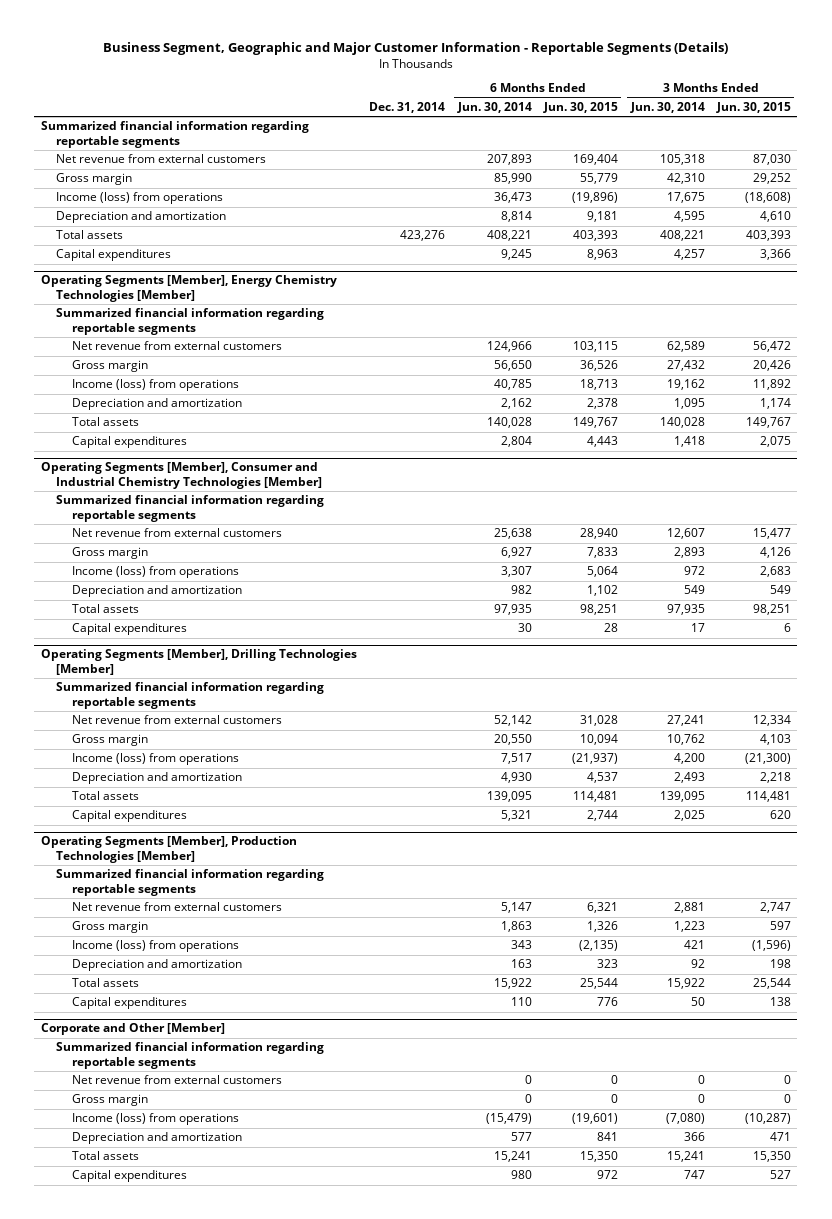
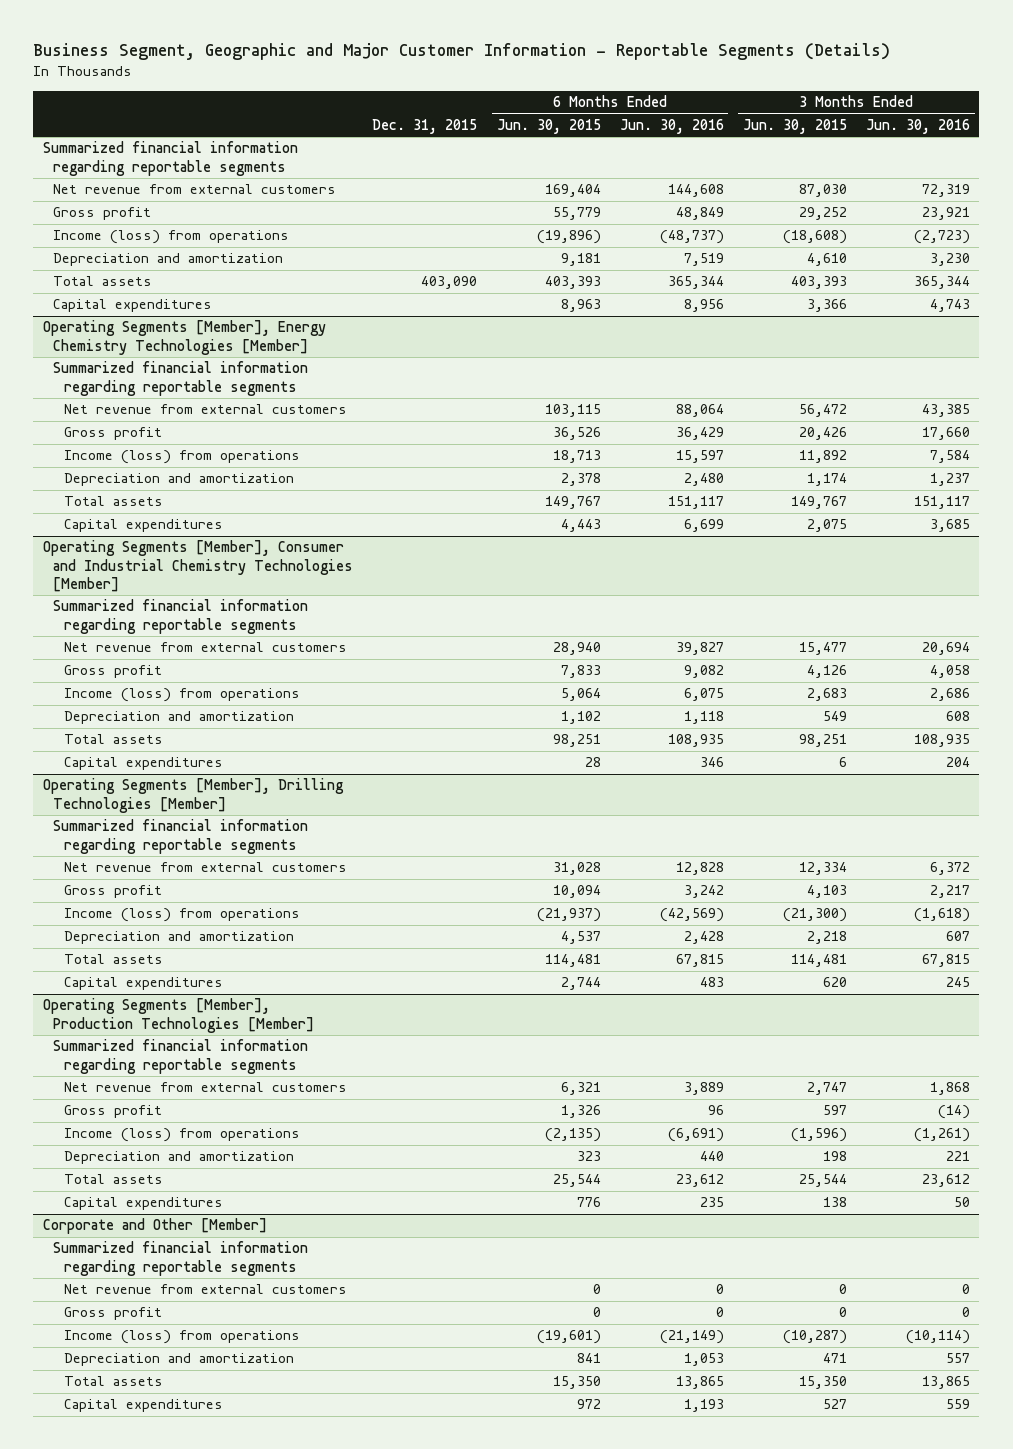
[369,101,446,113] Dec. 31, 2014 -> none
[456,101,532,113] Jun. 30, 2014 -> none
[629,101,705,113] Jun. 30, 2014 -> none
none -> [372,118,478,134] Dec. 31, 2015
none -> [619,118,724,134] Jun. 30, 2016
none -> [865,118,970,134] Jun. 30, 2016
[56,173,133,186] Gross margin -> [53,207,152,221] Gross profit
[71,360,148,373] Gross margin -> [63,427,162,441] Gross profit
[71,547,148,560] Gross margin -> [63,665,162,679] Gross profit
[71,734,148,747] Gross margin -> [63,885,162,899] Gross profit
[71,921,148,934] Gross margin -> [63,1105,162,1119] Gross profit
[71,1094,148,1107] Gross margin -> [63,1307,162,1321] Gross profit

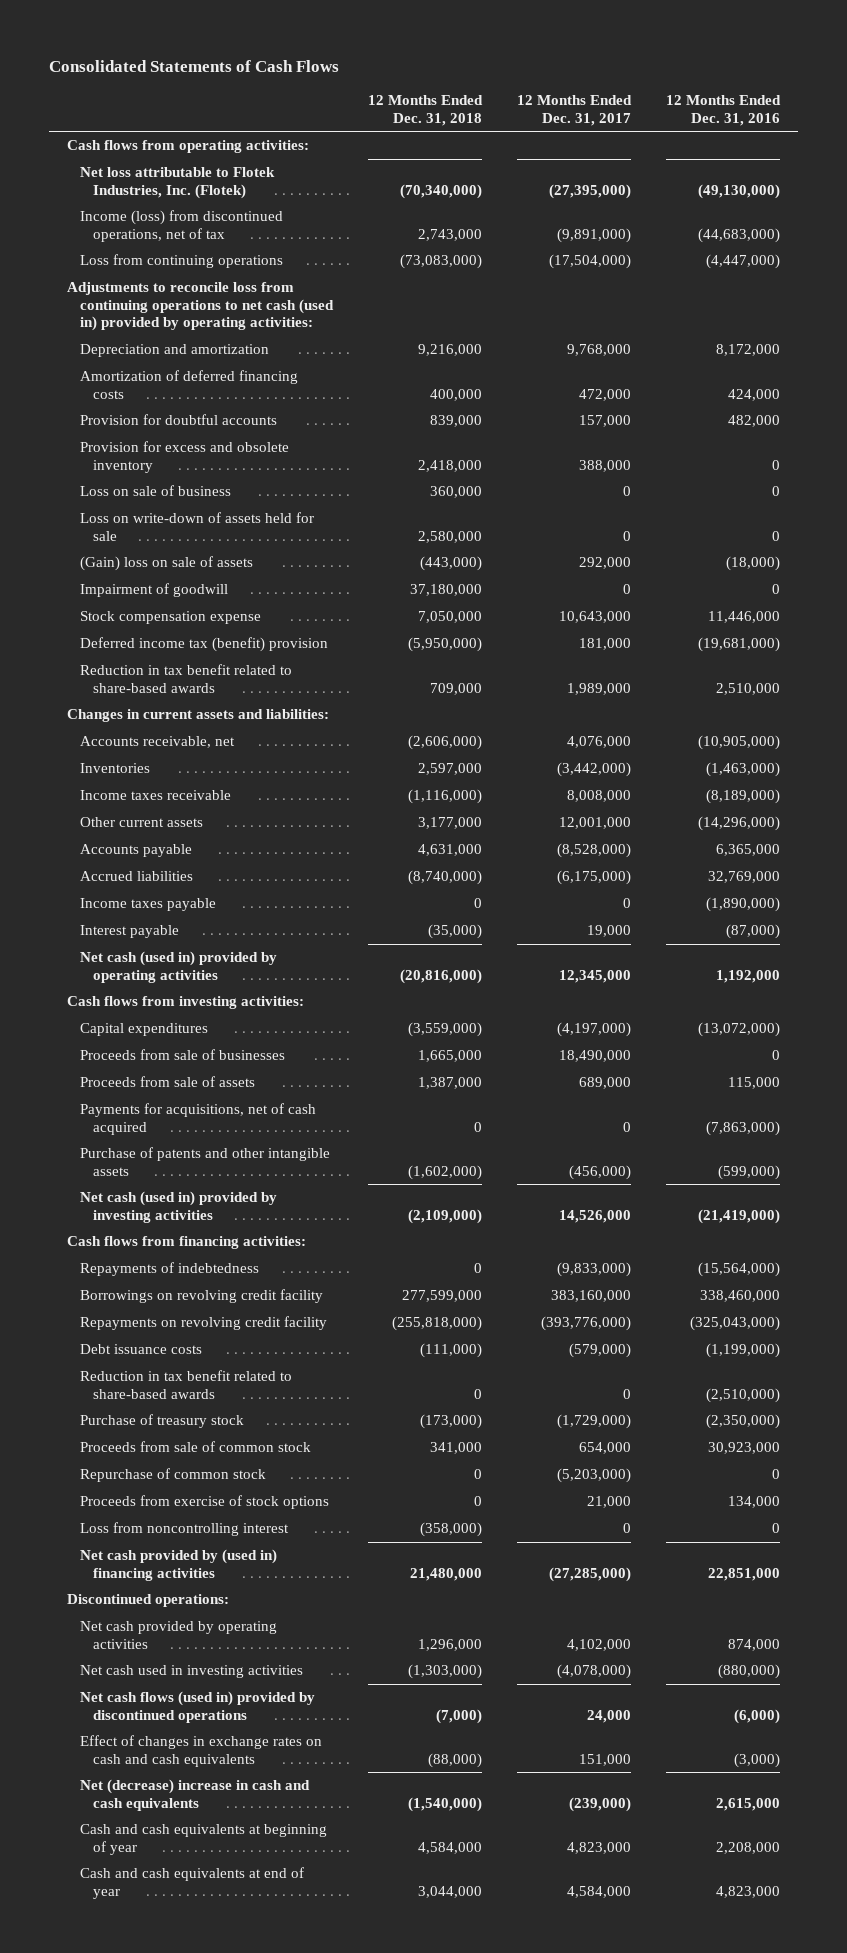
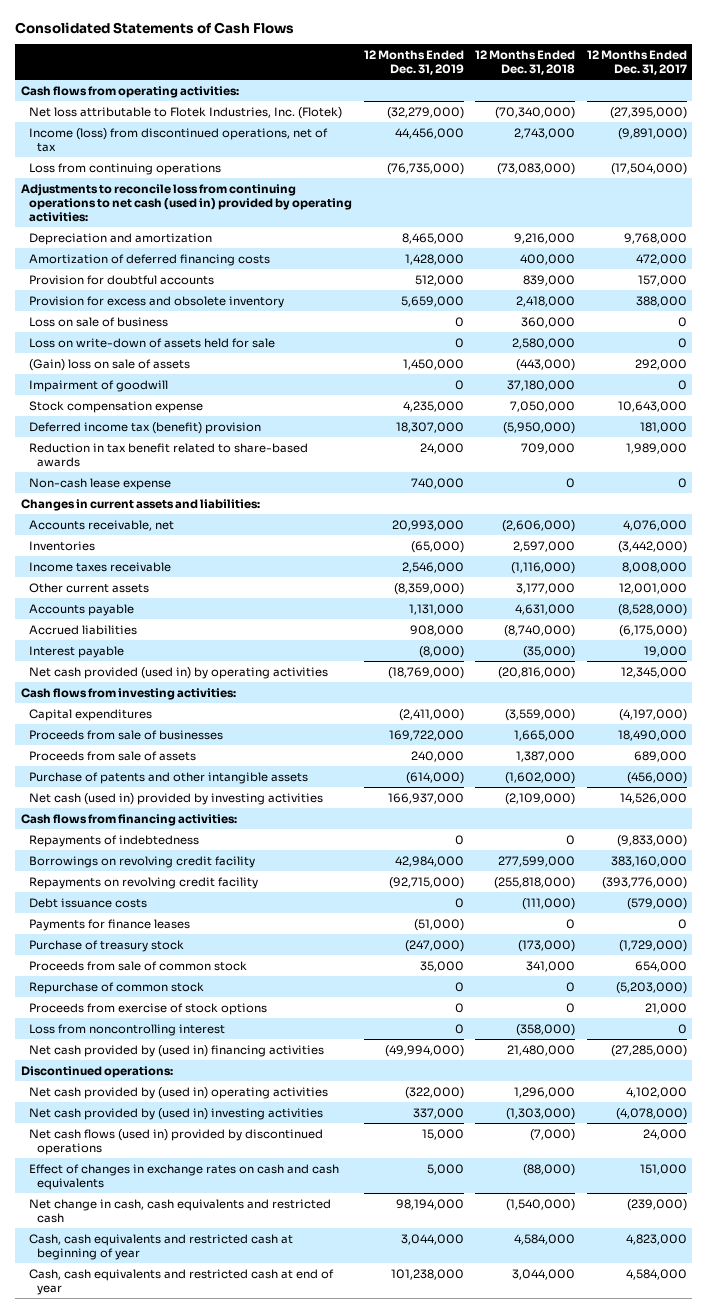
[666,95,782,126] 12 Months Ended Dec. 31, 2016 -> none
none -> [363,49,464,75] 12 Months Ended Dec. 31, 2019
none -> [28,477,171,490] Non-cash lease expense
[79,898,216,912] Income taxes payable -> none
[79,951,277,983] Net cash (used in) provided by operating activities -> [28,666,328,679] Net cash provided (used in) by operating activities
[79,1103,316,1135] Payments for acquisitions, net of cash acquired -> none
[79,1370,292,1399] Reduction in tax benefit related to share-based awards -> none
none -> [28,918,190,931] Payments for finance leases
[79,1621,277,1649] Net cash provided by operating activities -> [28,1086,328,1099] Net cash provided by (used in) operating activities
[79,1665,303,1679] Net cash used in investing activities -> [28,1107,323,1120] Net cash provided by (used in) investing activities
[79,1779,310,1811] Net (decrease) increase in cash and cash equivalents -> [28,1198,331,1223] Net change in cash, cash equivalents and restricted cash
[79,1824,327,1855] Cash and cash equivalents at beginning of year -> [28,1233,293,1260] Cash, cash equivalents and restricted cash at beginning of year
[79,1867,304,1899] Cash and cash equivalents at end of year -> [28,1268,334,1295] Cash, cash equivalents and restricted cash at end of year

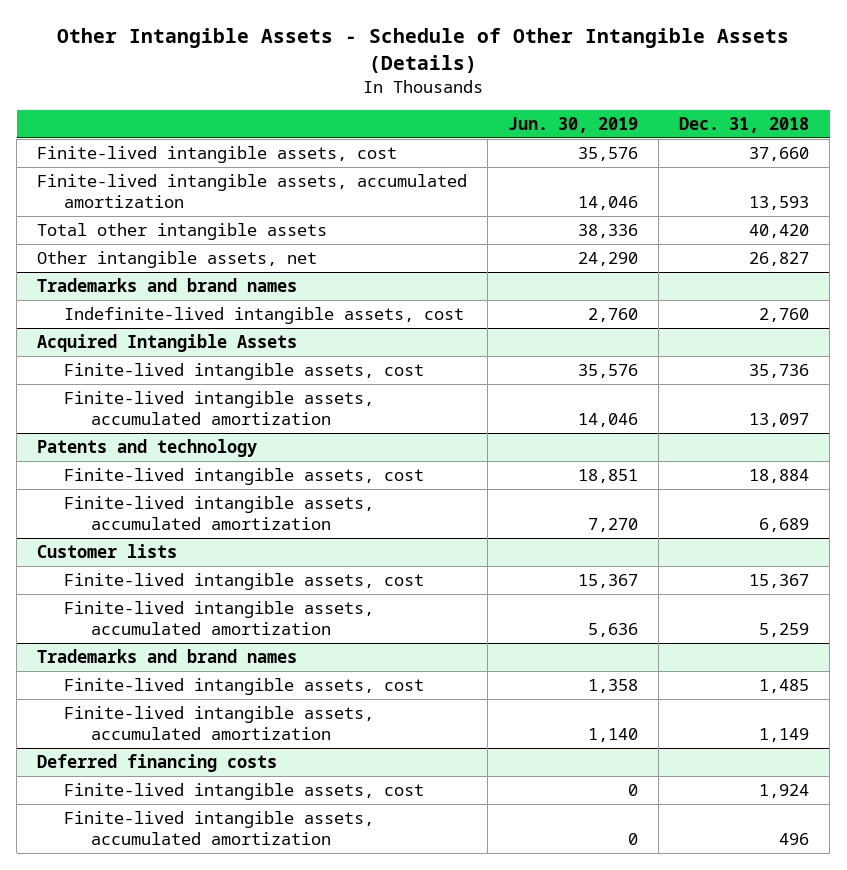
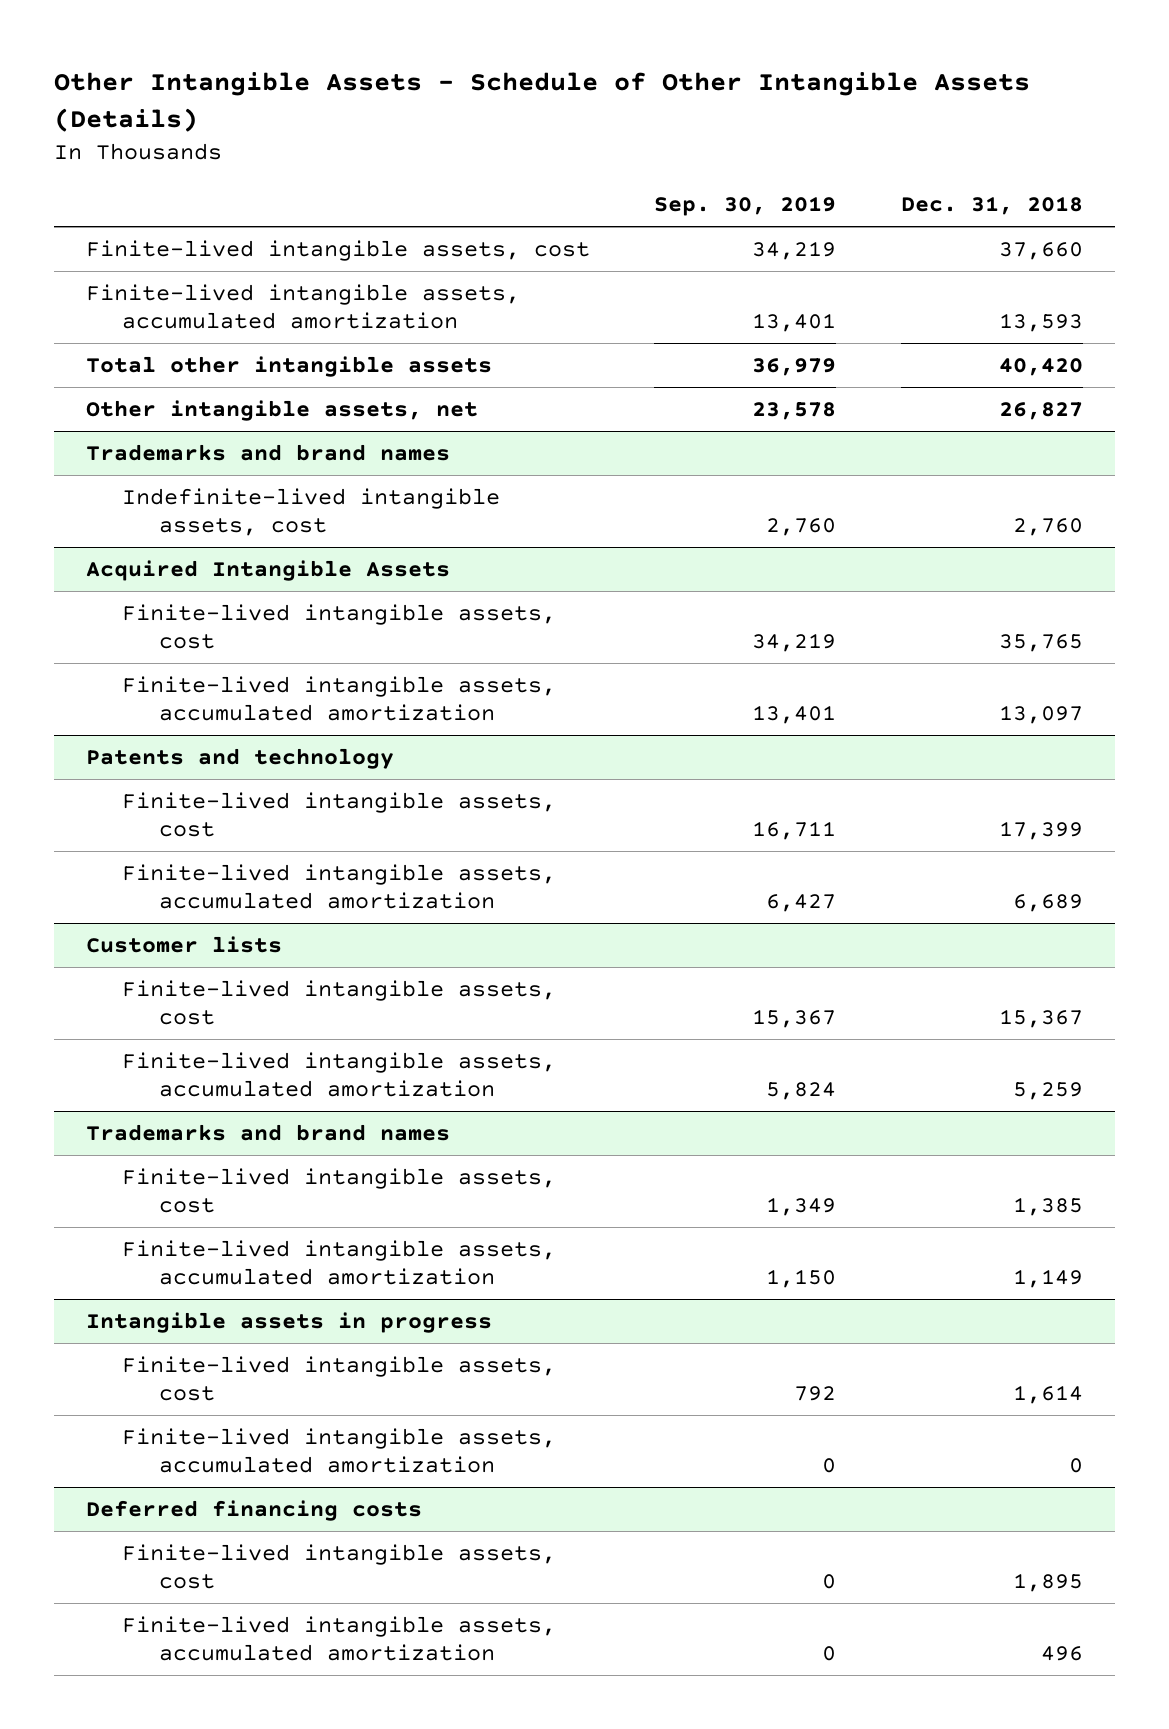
[508,117,639,134] Jun. 30, 2019 -> none
none -> [654,196,837,217] Sep. 30, 2019
[749,364,810,379] 35,736 -> [998,633,1083,652] 35,765
[749,469,810,484] 18,884 -> [998,820,1083,840] 17,399
[759,679,810,694] 1,485 -> [1012,1196,1083,1216] 1,385
none -> [86,1311,493,1333] Intangible assets in progress
none -> [122,1355,557,1401] Finite-lived intangible assets, cost
none -> [122,1427,557,1473] Finite-lived intangible assets, accumulated amortization
[759,784,810,799] 1,924 -> [1012,1572,1083,1592] 1,895

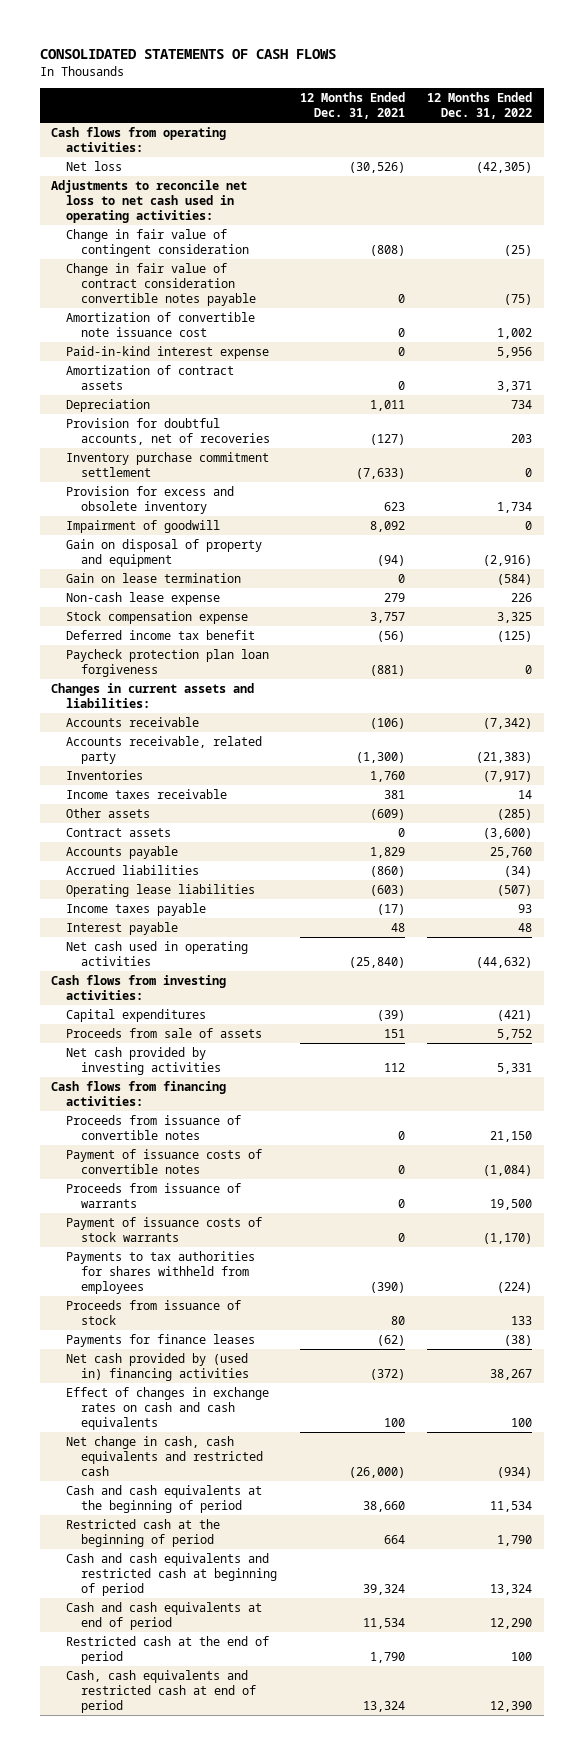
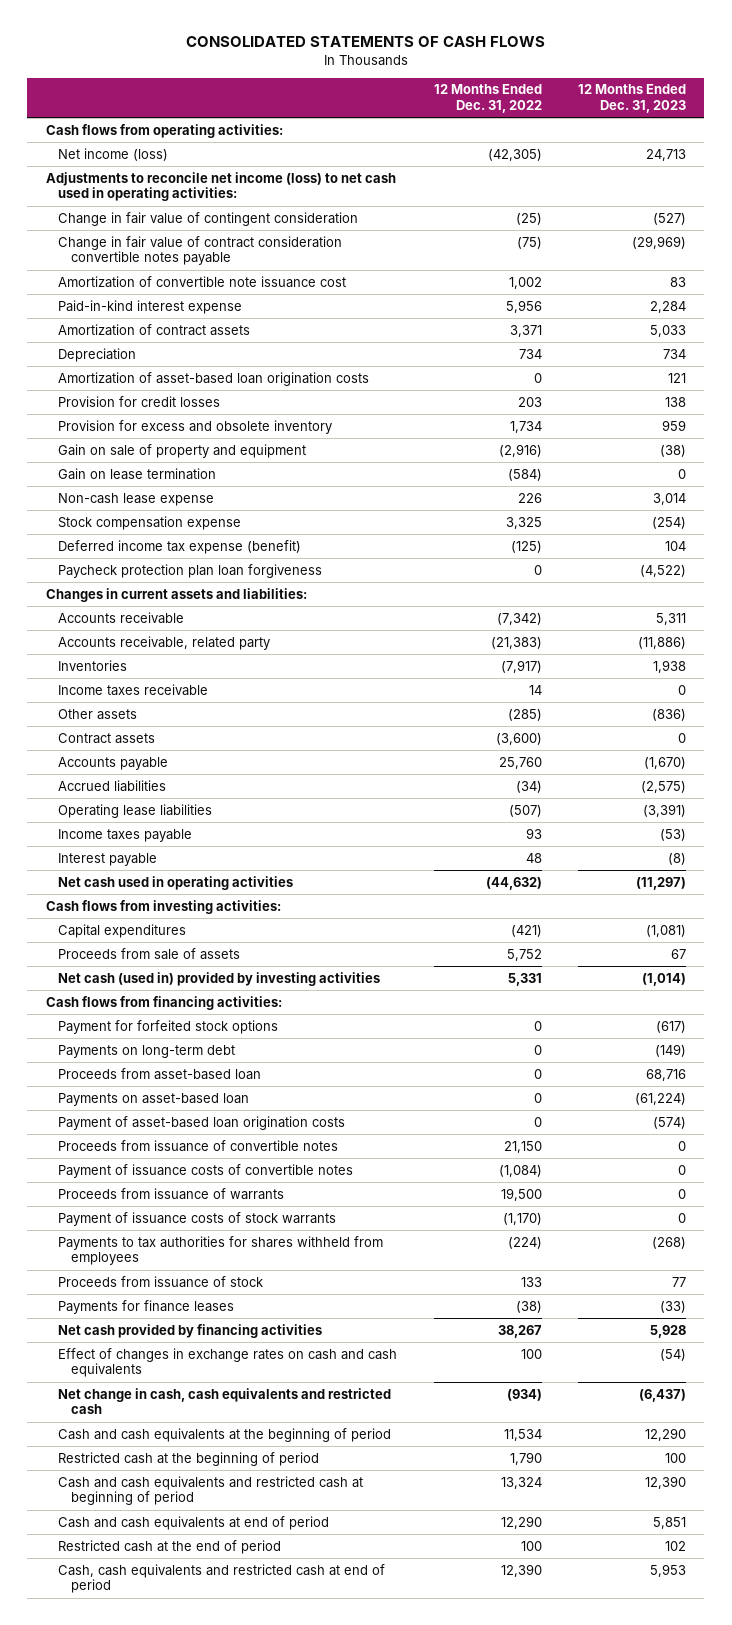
[299,91,405,119] 12 Months Ended Dec. 31, 2021 -> none
none -> [578,84,687,114] 12 Months Ended Dec. 31, 2023
[66,161,123,172] Net loss -> [58,147,169,161] Net income (loss)
[51,180,248,224] Adjustments to reconcile net loss to net cash used in operating activities: -> [45,171,396,202] Adjustments to reconcile net income (loss) to net cash used in operating activities:
[66,452,270,478] Inventory purchase commitment settlement -> none
none -> [58,371,370,386] Amortization of asset-based loan origination costs
[66,418,271,446] Provision for doubtful accounts, net of recoveries -> [58,395,221,407] Provision for credit losses
[66,520,221,534] Impairment of goodwill -> none
[66,539,263,568] Gain on disposal of property and equipment -> [58,443,307,458] Gain on sale of property and equipment
[66,630,256,641] Deferred income tax benefit -> [58,539,302,554] Deferred income tax expense (benefit)
[66,1047,222,1076] Net cash provided by investing activities -> [58,971,381,986] Net cash (used in) provided by investing activities
none -> [58,1019,279,1034] Payment for forfeited stock options
none -> [58,1044,236,1058] Payments on long-term debt
none -> [58,1067,262,1080] Proceeds from asset-based loan
none -> [58,1092,250,1106] Payments on asset-based loan
none -> [58,1115,346,1130] Payment of asset-based loan origination costs
[66,1353,250,1382] Net cash provided by (used in) financing activities -> [58,1323,323,1338] Net cash provided by financing activities

